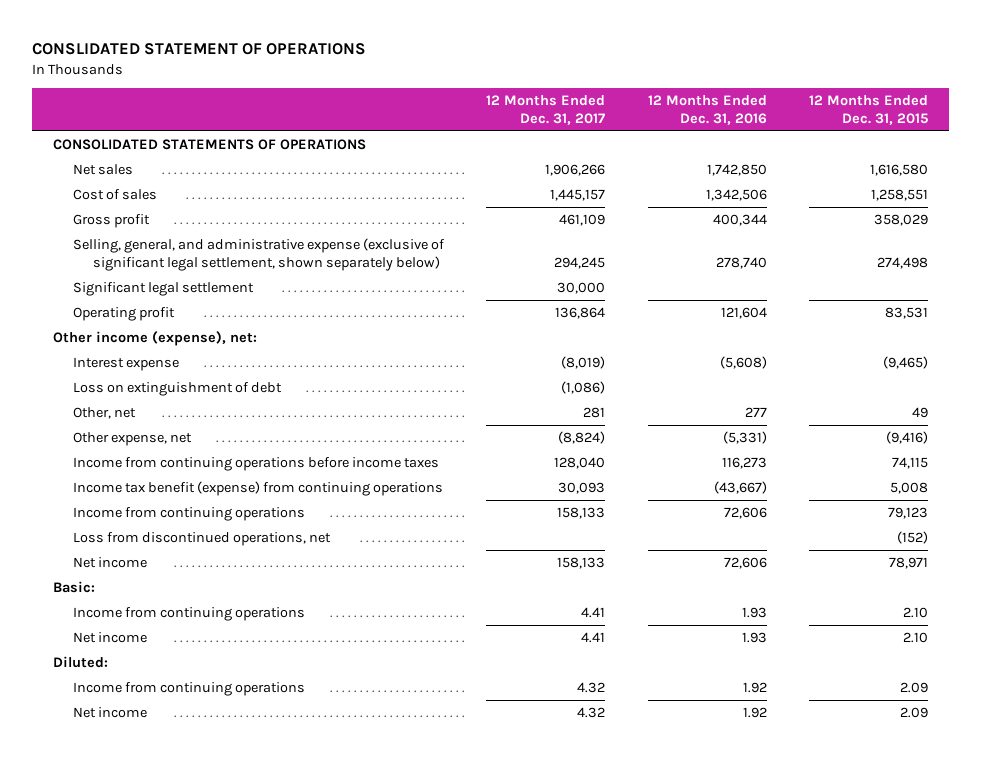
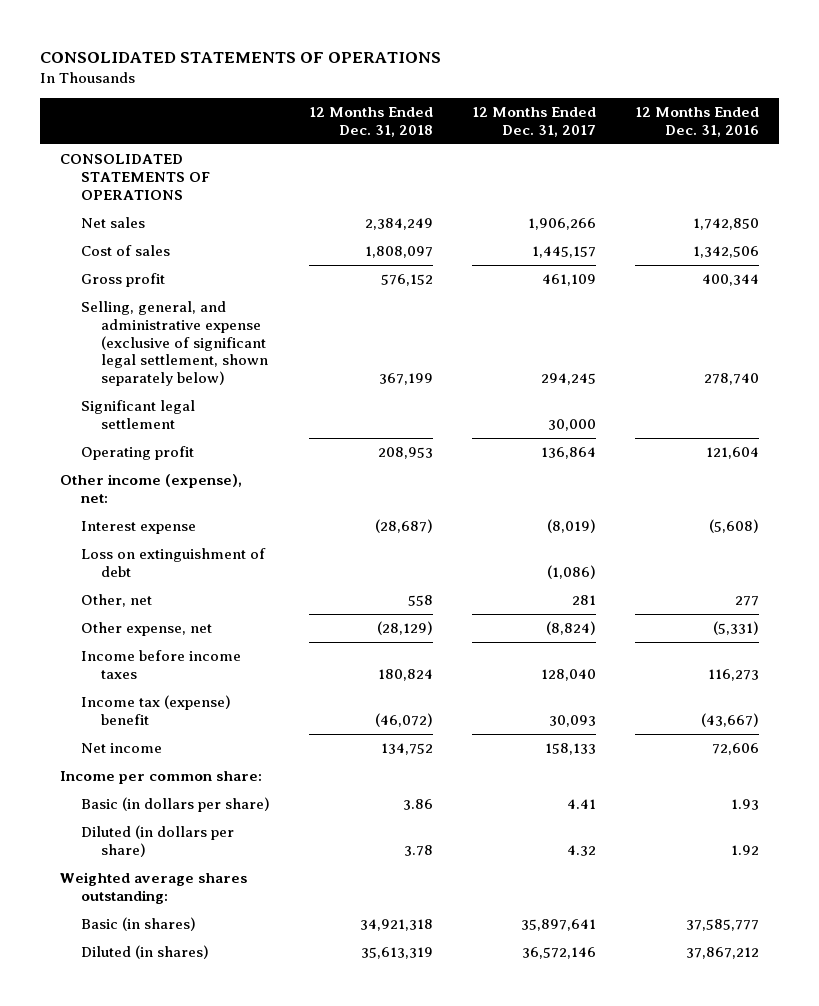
[31,43,366,56] CONSLIDATED STATEMENT OF OPERATIONS -> [40,52,442,64] CONSOLIDATED STATEMENTS OF OPERATIONS
[809,95,929,125] 12 Months Ended Dec. 31, 2015 -> none
none -> [308,107,433,137] 12 Months Ended Dec. 31, 2018
[72,507,305,522] Income from continuing operations -> none
[72,532,331,547] Loss from discontinued operations, net -> none
[72,457,439,472] Income from continuing operations before income taxes -> [80,650,241,679] Income before income taxes
[72,481,443,497] Income tax benefit (expense) from continuing operations -> [80,695,231,725] Income tax (expense) benefit
[53,581,96,594] Basic: -> none
[72,607,305,622] Income from continuing operations -> none
[53,656,109,669] Diluted: -> none
[72,682,305,697] Income from continuing operations -> none
none -> [59,771,262,785] Income per common share:
[72,632,147,644] Net income -> [80,797,270,813] Basic (in dollars per share)
[72,707,147,719] Net income -> [80,825,234,857] Diluted (in dollars per share)
none -> [59,872,247,904] Weighted average shares outstanding:
none -> [80,917,196,932] Basic (in shares)
none -> [80,945,209,960] Diluted (in shares)

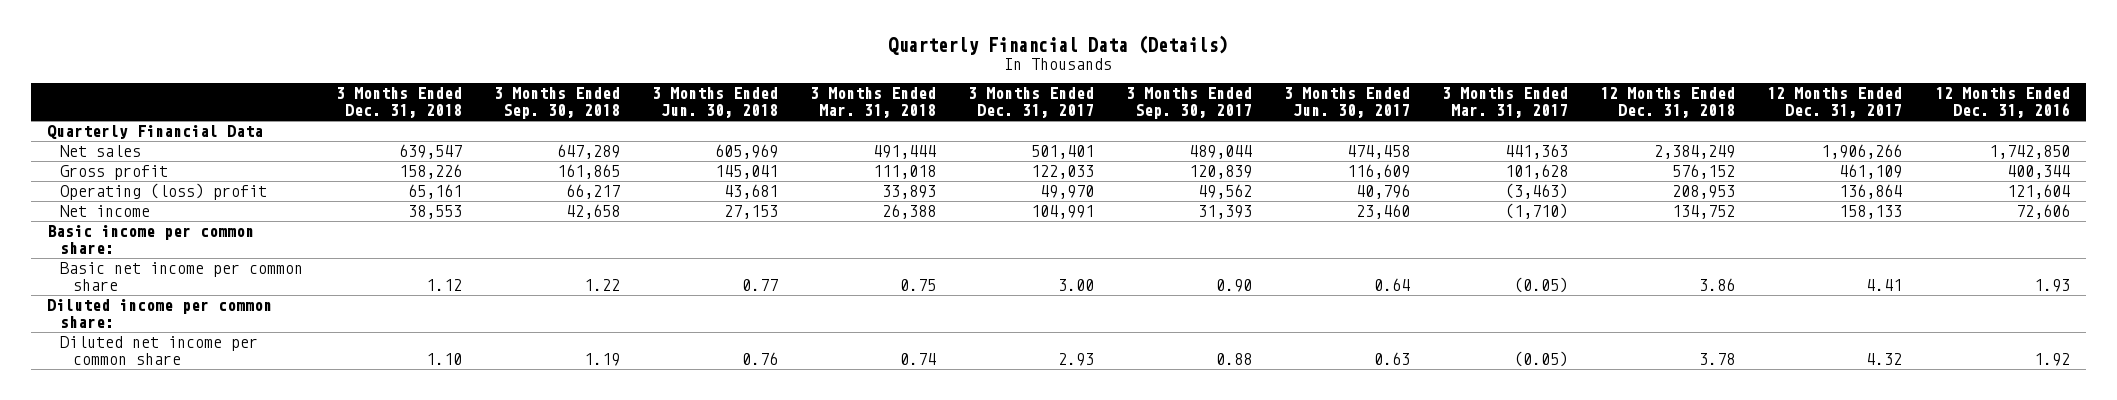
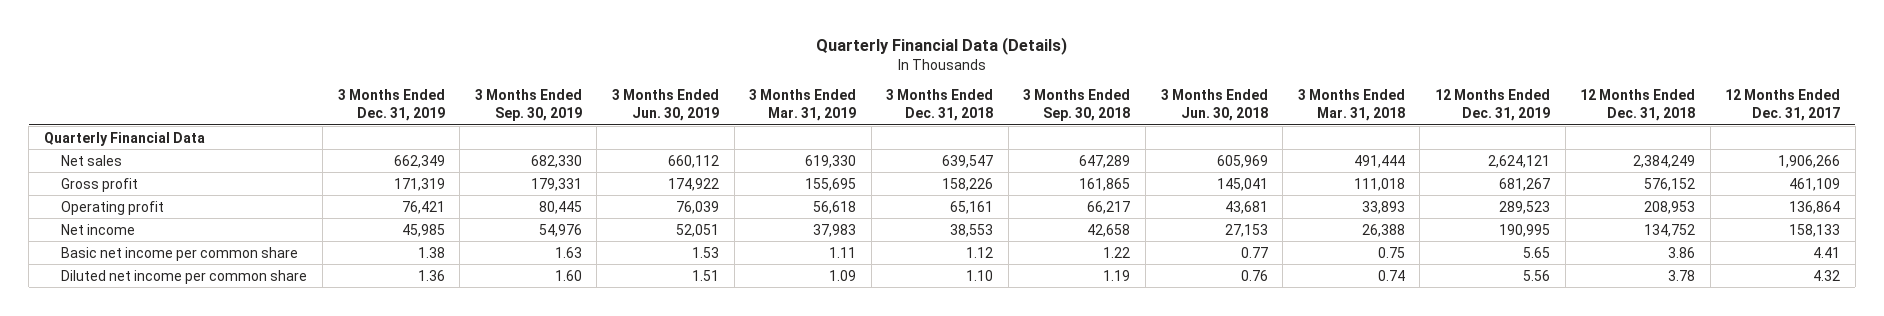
[967,87,1094,119] 3 Months Ended Dec. 31, 2017 -> none
[1126,87,1253,120] 3 Months Ended Sep. 30, 2017 -> none
[1284,87,1411,119] 3 Months Ended Jun. 30, 2017 -> none
[1442,87,1569,119] 3 Months Ended Mar. 31, 2017 -> none
[1934,87,2070,119] 12 Months Ended Dec. 31, 2016 -> none
none -> [337,89,445,122] 3 Months Ended Dec. 31, 2019
none -> [474,89,582,122] 3 Months Ended Sep. 30, 2019
none -> [611,89,719,122] 3 Months Ended Jun. 30, 2019
none -> [749,89,857,122] 3 Months Ended Mar. 31, 2019
none -> [1434,89,1550,122] 12 Months Ended Dec. 31, 2019
[60,183,268,201] Operating (loss) profit -> [61,200,165,215] Operating profit
[47,225,255,254] Basic income per common share: -> none
[47,299,273,328] Diluted income per common share: -> none

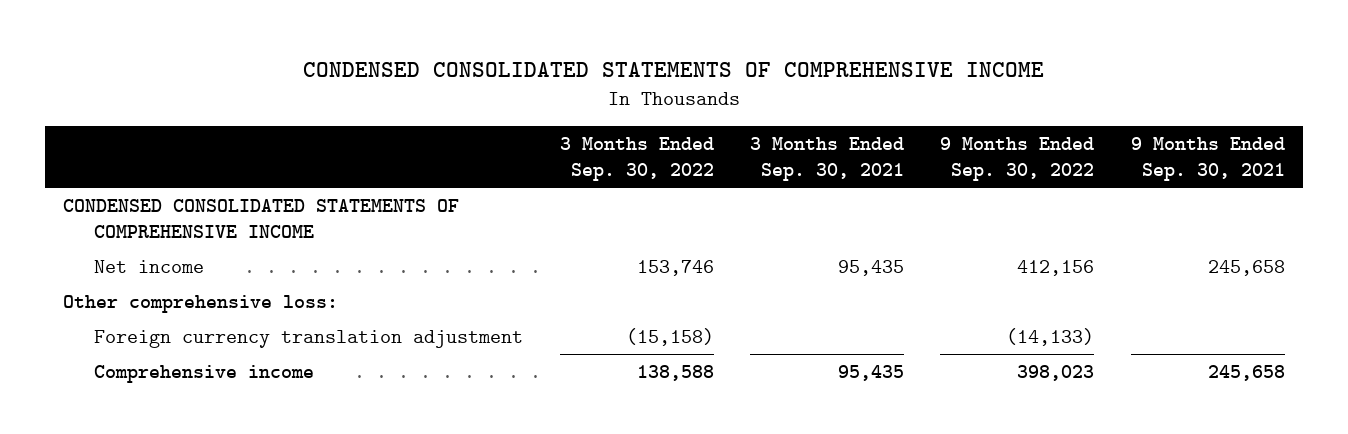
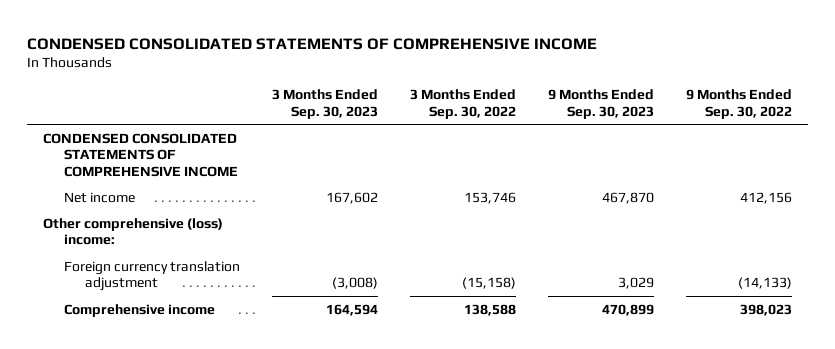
[750,137,905,181] 3 Months Ended Sep. 30, 2021 -> none
[1130,137,1285,181] 9 Months Ended Sep. 30, 2021 -> none
none -> [272,89,379,119] 3 Months Ended Sep. 30, 2023
none -> [547,89,654,119] 9 Months Ended Sep. 30, 2023
[63,295,339,314] Other comprehensive loss: -> [43,217,224,246] Other comprehensive (loss) income:

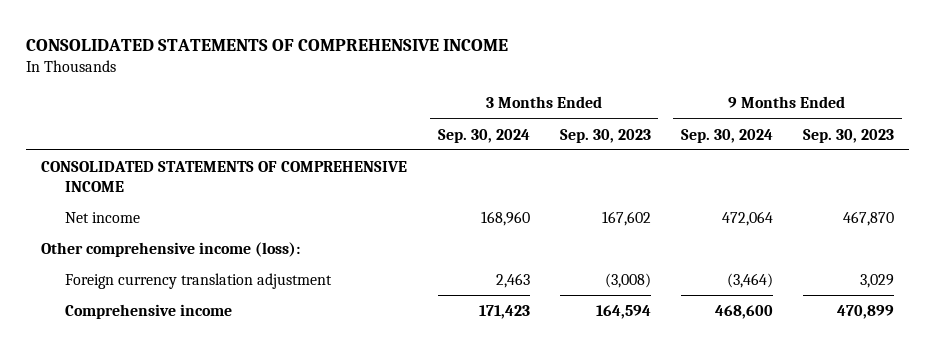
[27,37,598,50] CONDENSED CONSOLIDATED STATEMENTS OF COMPREHENSIVE INCOME -> [26,38,509,51] CONSOLIDATED STATEMENTS OF COMPREHENSIVE INCOME
[410,89,517,119] 3 Months Ended Sep. 30, 2022 -> none
[685,89,792,119] 9 Months Ended Sep. 30, 2022 -> none
none -> [437,128,530,143] Sep. 30, 2024
none -> [680,128,773,143] Sep. 30, 2024
[43,132,239,177] CONDENSED CONSOLIDATED STATEMENTS OF COMPREHENSIVE INCOME -> [41,160,408,192] CONSOLIDATED STATEMENTS OF COMPREHENSIVE INCOME
[43,217,224,246] Other comprehensive (loss) income: -> [41,241,301,257] Other comprehensive income (loss):

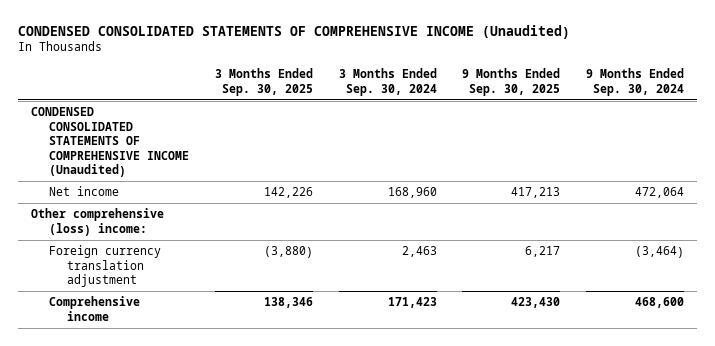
[26,38,509,51] CONSOLIDATED STATEMENTS OF COMPREHENSIVE INCOME -> [18,24,571,39] CONDENSED CONSOLIDATED STATEMENTS OF COMPREHENSIVE INCOME (Unaudited)
[559,128,651,143] Sep. 30, 2023 -> none
[803,128,895,143] Sep. 30, 2023 -> none
none -> [214,68,313,96] 3 Months Ended Sep. 30, 2025
none -> [462,68,561,96] 9 Months Ended Sep. 30, 2025
[41,160,408,192] CONSOLIDATED STATEMENTS OF COMPREHENSIVE INCOME -> [30,107,190,178] CONDENSED CONSOLIDATED STATEMENTS OF COMPREHENSIVE INCOME (Unaudited)
[41,241,301,257] Other comprehensive income (loss): -> [30,208,164,236] Other comprehensive (loss) income:

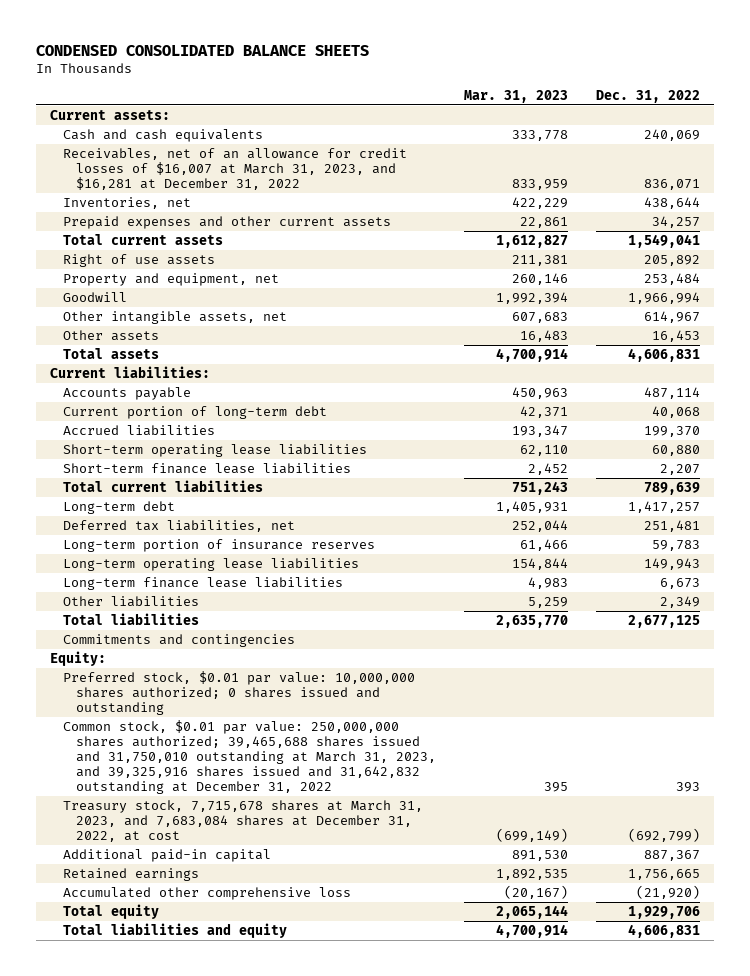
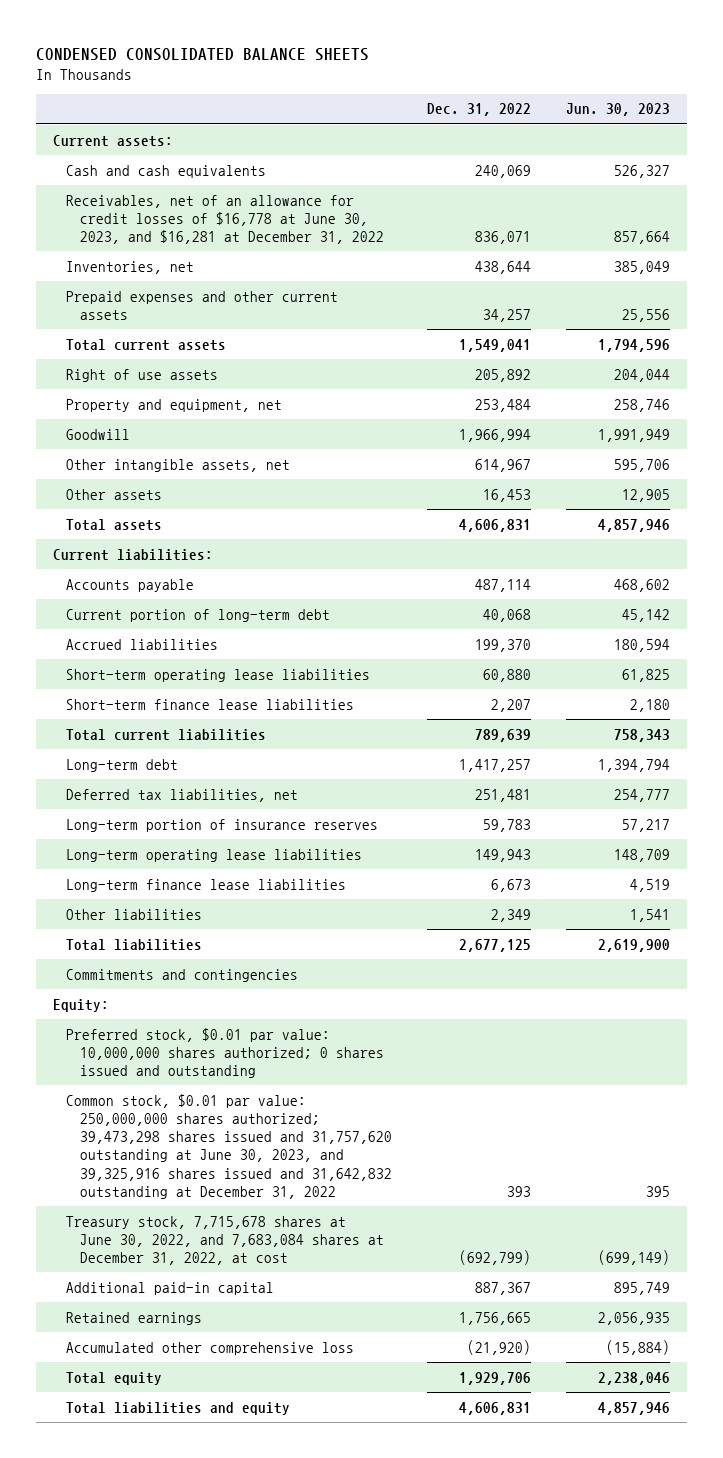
[464,89,569,103] Mar. 31, 2023 -> none
none -> [565,103,670,117] Jun. 30, 2023
[62,148,407,191] Receivables, net of an allowance for credit losses of $16,007 at March 31, 2023, and $16,281 at December 31, 2022 -> [66,194,384,245] Receivables, net of an allowance for credit losses of $16,778 at June 30, 2023, and $16,281 at December 31, 2022
[62,720,437,795] Common stock, $0.01 par value: 250,000,000 shares authorized; 39,465,688 shares issued and 31,750,010 outstanding at March 31, 2023, and 39,325,916 shares issued and 31,642,832 outstanding at December 31, 2022 -> [66,1093,392,1199] Common stock, $0.01 par value: 250,000,000 shares authorized; 39,473,298 shares issued and 31,757,620 outstanding at June 30, 2023, and 39,325,916 shares issued and 31,642,832 outstanding at December 31, 2022
[62,800,423,843] Treasury stock, 7,715,678 shares at March 31, 2023, and 7,683,084 shares at December 31, 2022, at cost -> [66,1215,384,1266] Treasury stock, 7,715,678 shares at June 30, 2022, and 7,683,084 shares at December 31, 2022, at cost

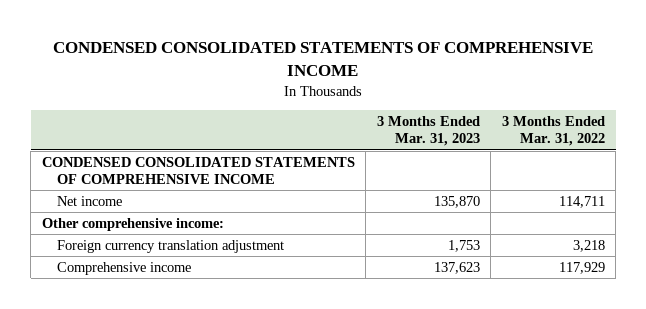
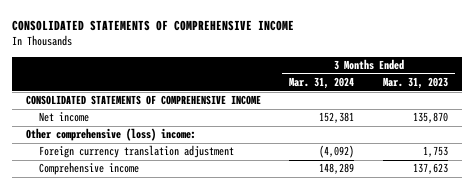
[53,42,594,77] CONDENSED CONSOLIDATED STATEMENTS OF COMPREHENSIVE INCOME -> [12,19,295,31] CONSOLIDATED STATEMENTS OF COMPREHENSIVE INCOME
[501,116,605,147] 3 Months Ended Mar. 31, 2022 -> none
none -> [289,77,355,90] Mar. 31, 2024
[41,156,355,184] CONDENSED CONSOLIDATED STATEMENTS OF COMPREHENSIVE INCOME -> [26,95,262,106] CONSOLIDATED STATEMENTS OF COMPREHENSIVE INCOME
[41,217,224,231] Other comprehensive income: -> [26,128,197,142] Other comprehensive (loss) income:

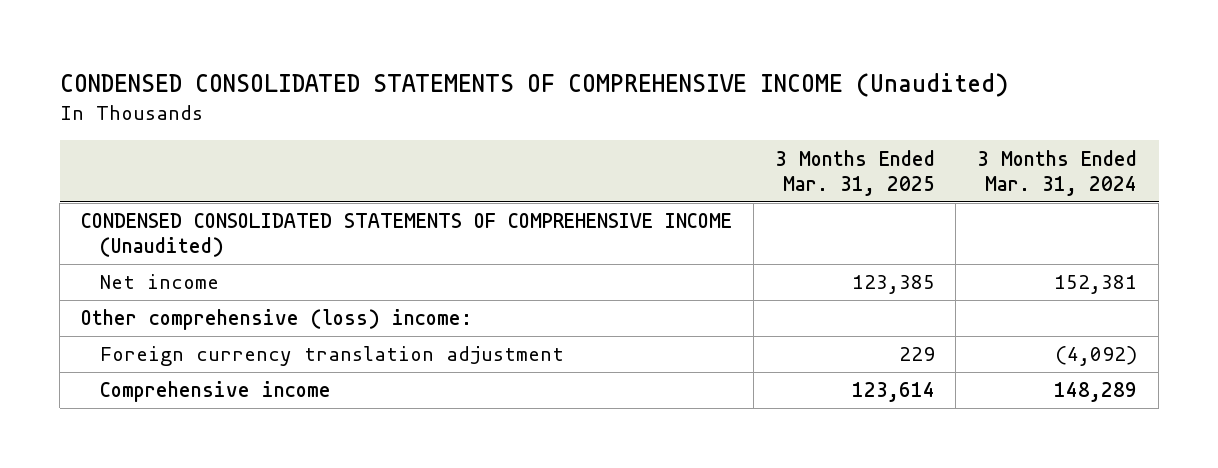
[12,19,295,31] CONSOLIDATED STATEMENTS OF COMPREHENSIVE INCOME -> [59,72,1008,97] CONDENSED CONSOLIDATED STATEMENTS OF COMPREHENSIVE INCOME (Unaudited)
[382,77,448,90] Mar. 31, 2023 -> none
none -> [774,149,935,196] 3 Months Ended Mar. 31, 2025
[26,95,262,106] CONSOLIDATED STATEMENTS OF COMPREHENSIVE INCOME -> [80,213,732,258] CONDENSED CONSOLIDATED STATEMENTS OF COMPREHENSIVE INCOME (Unaudited)

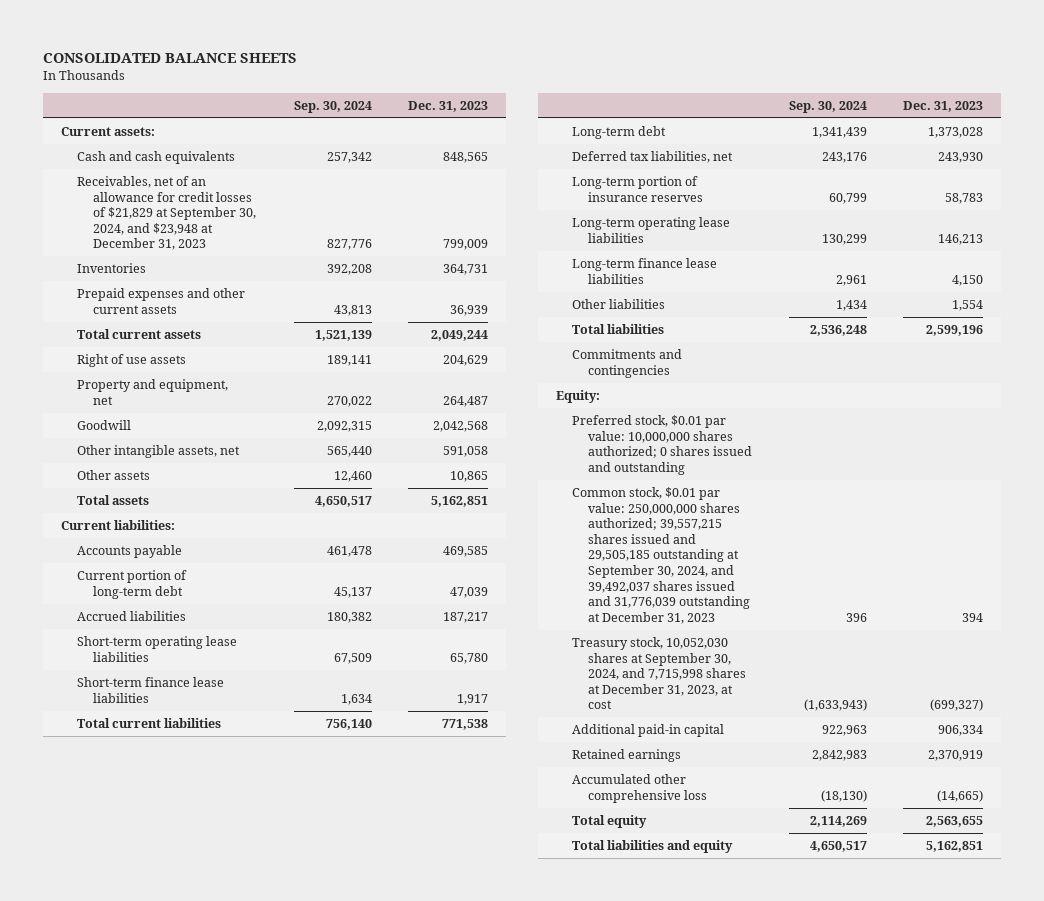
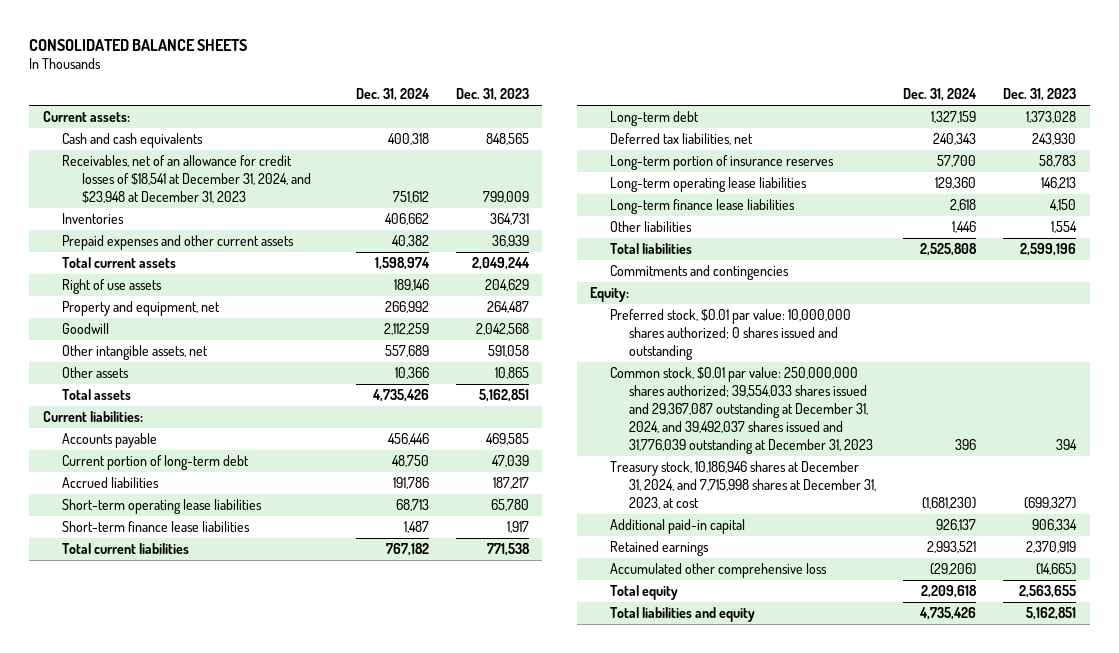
[293,100,372,113] Sep. 30, 2024 -> none
none -> [355,88,430,102] Dec. 31, 2024
[77,176,257,251] Receivables, net of an allowance for credit losses of $21,829 at September 30, 2024, and $23,948 at December 31, 2023 -> [62,154,311,203] Receivables, net of an allowance for credit losses of $18,541 at December 31, 2024, and $23,948 at December 31, 2023
[572,487,751,624] Common stock, $0.01 par value: 250,000,000 shares authorized; 39,557,215 shares issued and 29,505,185 outstanding at September 30, 2024, and 39,492,037 shares issued and 31,776,039 outstanding at December 31, 2023 -> [609,366,874,454] Common stock, $0.01 par value: 250,000,000 shares authorized; 39,554,033 shares issued and 29,367,087 outstanding at December 31, 2024, and 39,492,037 shares issued and 31,776,039 outstanding at December 31, 2023
[572,637,747,710] Treasury stock, 10,052,030 shares at September 30, 2024, and 7,715,998 shares at December 31, 2023, at cost -> [609,460,877,509] Treasury stock, 10,186,946 shares at December 31, 2024, and 7,715,998 shares at December 31, 2023, at cost

